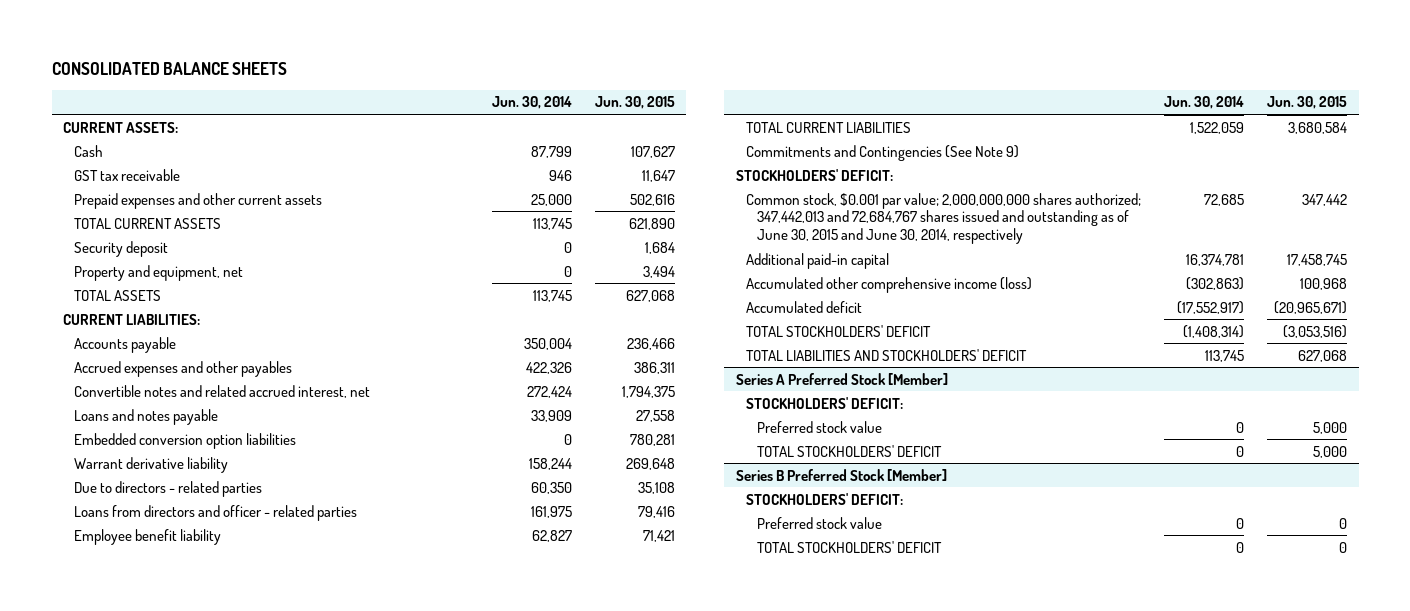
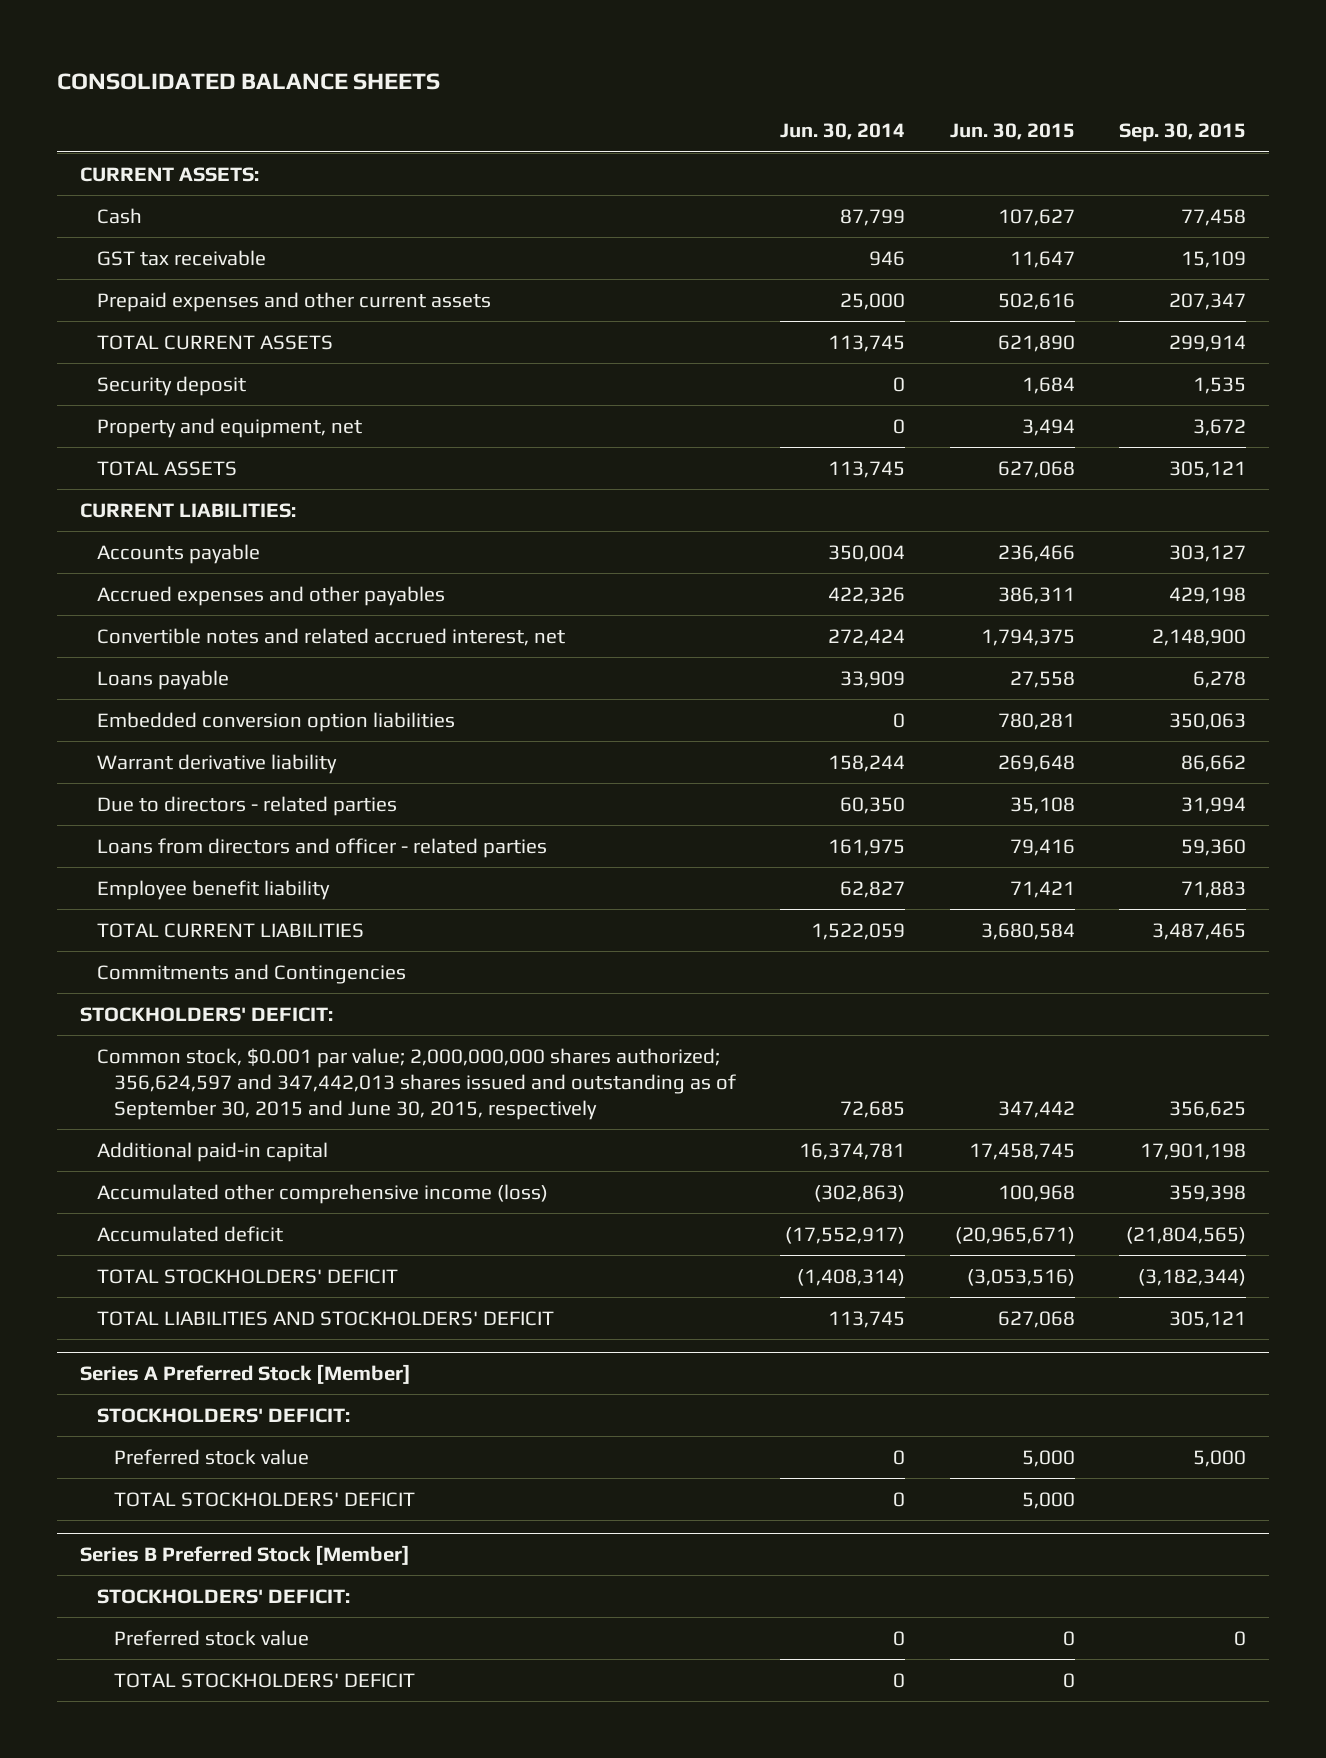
none -> [1119,123,1247,143] Sep. 30, 2015
[73,408,218,425] Loans and notes payable -> [96,669,229,690] Loans payable
[746,144,1020,161] Commitments and Contingencies (See Note 9) -> [96,963,406,984] Commitments and Contingencies
[746,192,1142,245] Common stock, $0.001 par value; 2,000,000,000 shares authorized; 347,442,013 and 72,684,767 shares issued and outstanding as of June 30, 2015 and June 30, 2014, respectively -> [96,1047,736,1120] Common stock, $0.001 par value; 2,000,000,000 shares authorized; 356,624,597 and 347,442,013 shares issued and outstanding as of September 30, 2015 and June 30, 2015, respectively

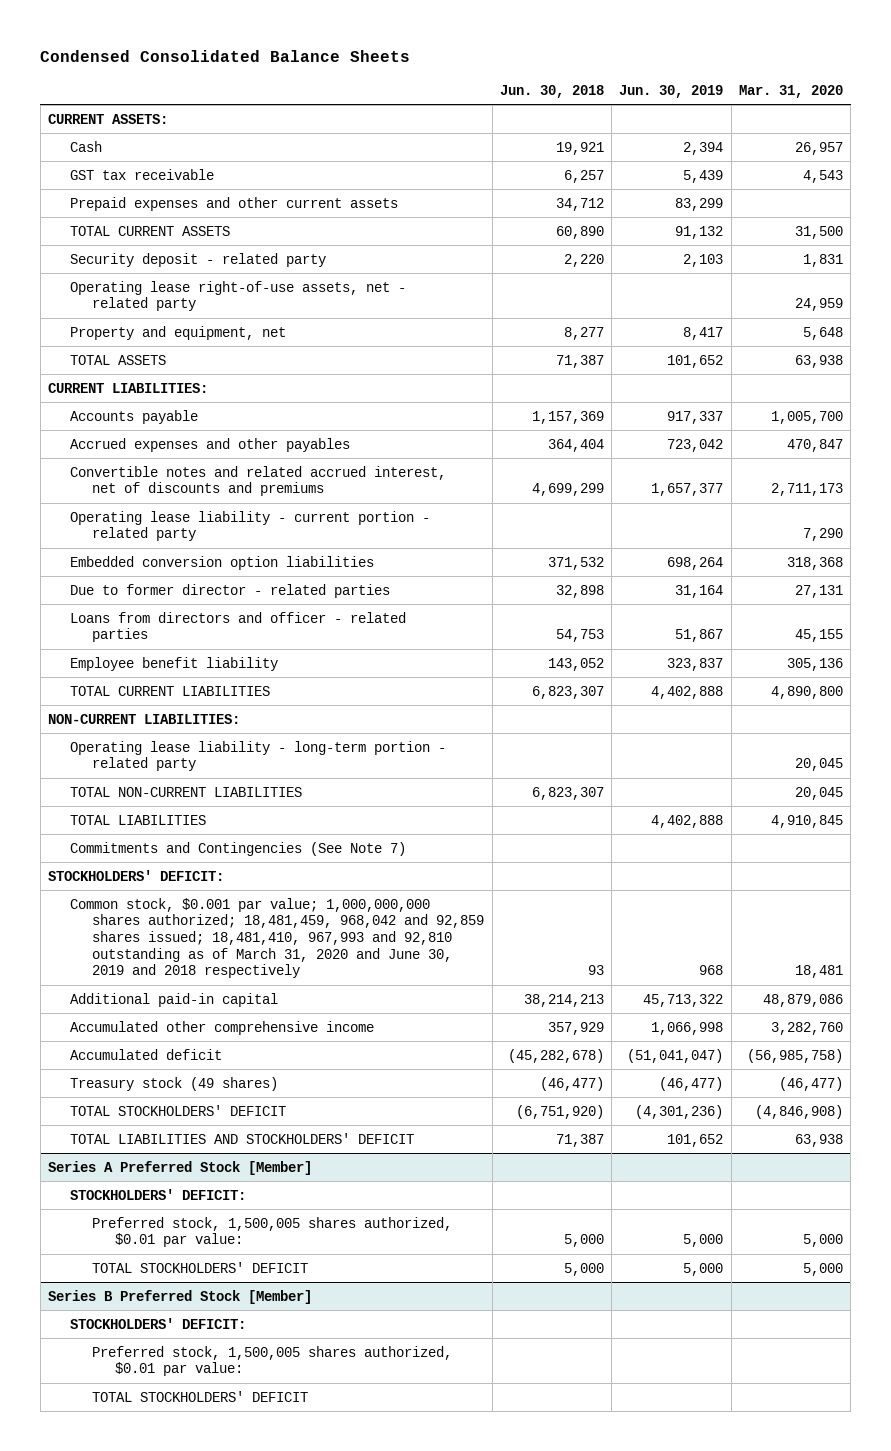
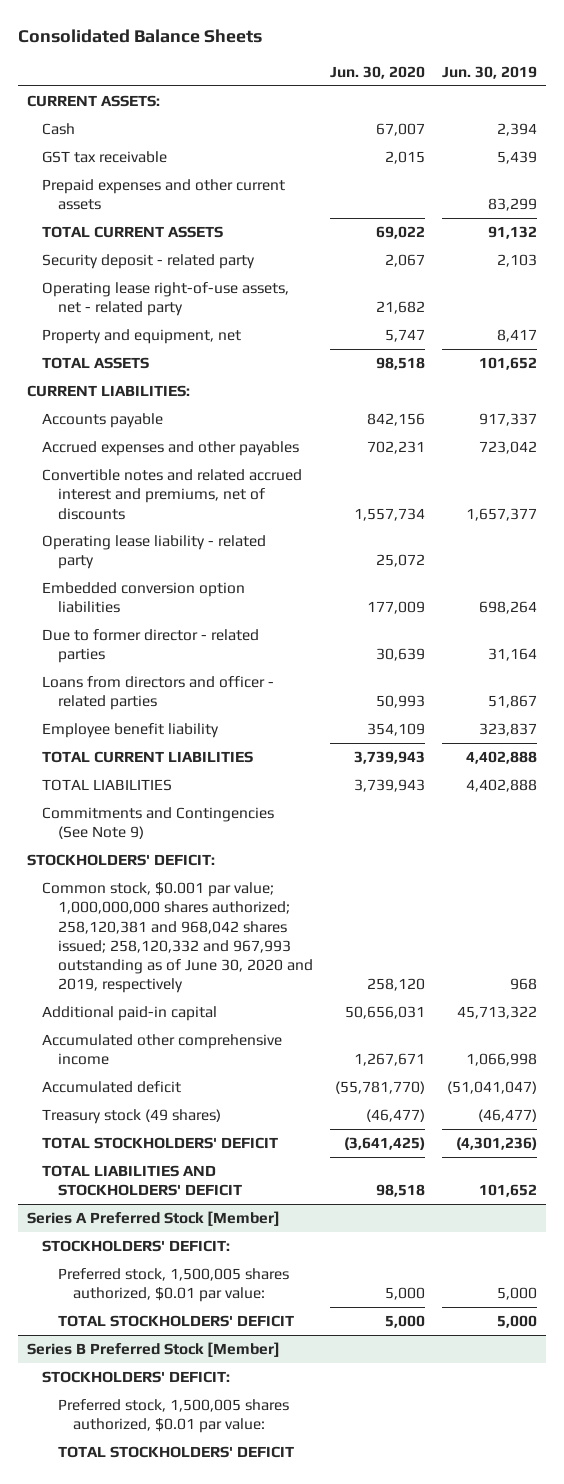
[40,50,411,63] Condensed Consolidated Balance Sheets -> [18,29,263,44] Consolidated Balance Sheets
[499,84,604,98] Jun. 30, 2018 -> none
[738,84,843,98] Mar. 31, 2020 -> none
none -> [330,65,426,79] Jun. 30, 2020
[70,465,447,497] Convertible notes and related accrued interest, net of discounts and premiums -> [42,468,303,520] Convertible notes and related accrued interest and premiums, net of discounts
[70,510,431,542] Operating lease liability - current portion - related party -> [42,534,267,570] Operating lease liability - related party
[48,713,241,724] NON-CURRENT LIABILITIES: -> none
[70,740,447,772] Operating lease liability - long-term portion - related party -> none
[70,786,303,797] TOTAL NON-CURRENT LIABILITIES -> none
[70,841,407,856] Commitments and Contingencies (See Note 7) -> [42,806,275,840] Commitments and Contingencies (See Note 9)
[70,897,485,979] Common stock, $0.001 par value; 1,000,000,000 shares authorized; 18,481,459, 968,042 and 92,859 shares issued; 18,481,410, 967,993 and 92,810 outstanding as of March 31, 2020 and June 30, 2019 and 2018 respectively -> [42,881,313,994] Common stock, $0.001 par value; 1,000,000,000 shares authorized; 258,120,381 and 968,042 shares issued; 258,120,332 and 967,993 outstanding as of June 30, 2020 and 2019, respectively

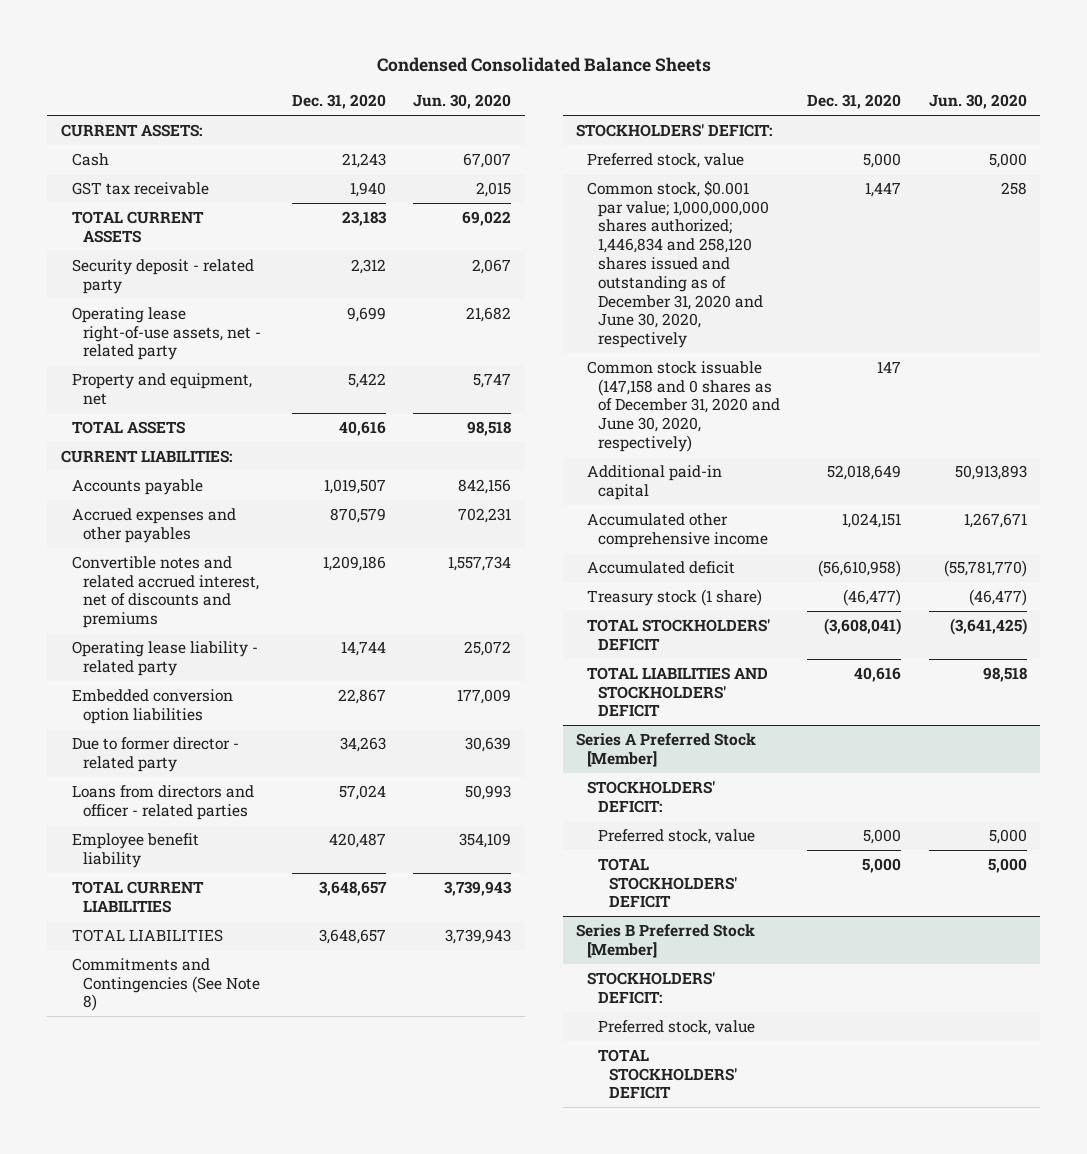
[18,29,263,44] Consolidated Balance Sheets -> [376,56,711,72] Condensed Consolidated Balance Sheets
[442,65,538,79] Jun. 30, 2019 -> none
none -> [291,94,386,110] Dec. 31, 2020
[42,178,286,211] Prepaid expenses and other current assets -> none
[42,468,303,520] Convertible notes and related accrued interest and premiums, net of discounts -> [71,555,259,629] Convertible notes and related accrued interest, net of discounts and premiums
[42,628,260,664] Due to former director - related parties -> [71,736,239,772] Due to former director - related party
[42,806,275,840] Commitments and Contingencies (See Note 9) -> [71,957,260,1012] Commitments and Contingencies (See Note 8)
none -> [587,152,745,168] Preferred stock, value
[42,881,313,994] Common stock, $0.001 par value; 1,000,000,000 shares authorized; 258,120,381 and 968,042 shares issued; 258,120,332 and 967,993 outstanding as of June 30, 2020 and 2019, respectively -> [587,180,770,349] Common stock, $0.001 par value; 1,000,000,000 shares authorized; 1,446,834 and 258,120 shares issued and outstanding as of December 31, 2020 and June 30, 2020, respectively
[367,978,426,992] 258,120 -> [1000,181,1027,195] 258
none -> [587,360,781,453] Common stock issuable (147,158 and 0 shares as of December 31, 2020 and June 30, 2020, respectively)
[345,1005,426,1019] 50,656,031 -> [954,464,1027,480] 50,913,893
[42,1108,222,1124] Treasury stock (49 shares) -> [587,588,763,606] Treasury stock (1 share)
[57,1267,289,1303] Preferred stock, 1,500,005 shares authorized, $0.01 par value: -> [598,828,756,844] Preferred stock, value
[57,1398,289,1434] Preferred stock, 1,500,005 shares authorized, $0.01 par value: -> [598,1019,756,1035] Preferred stock, value

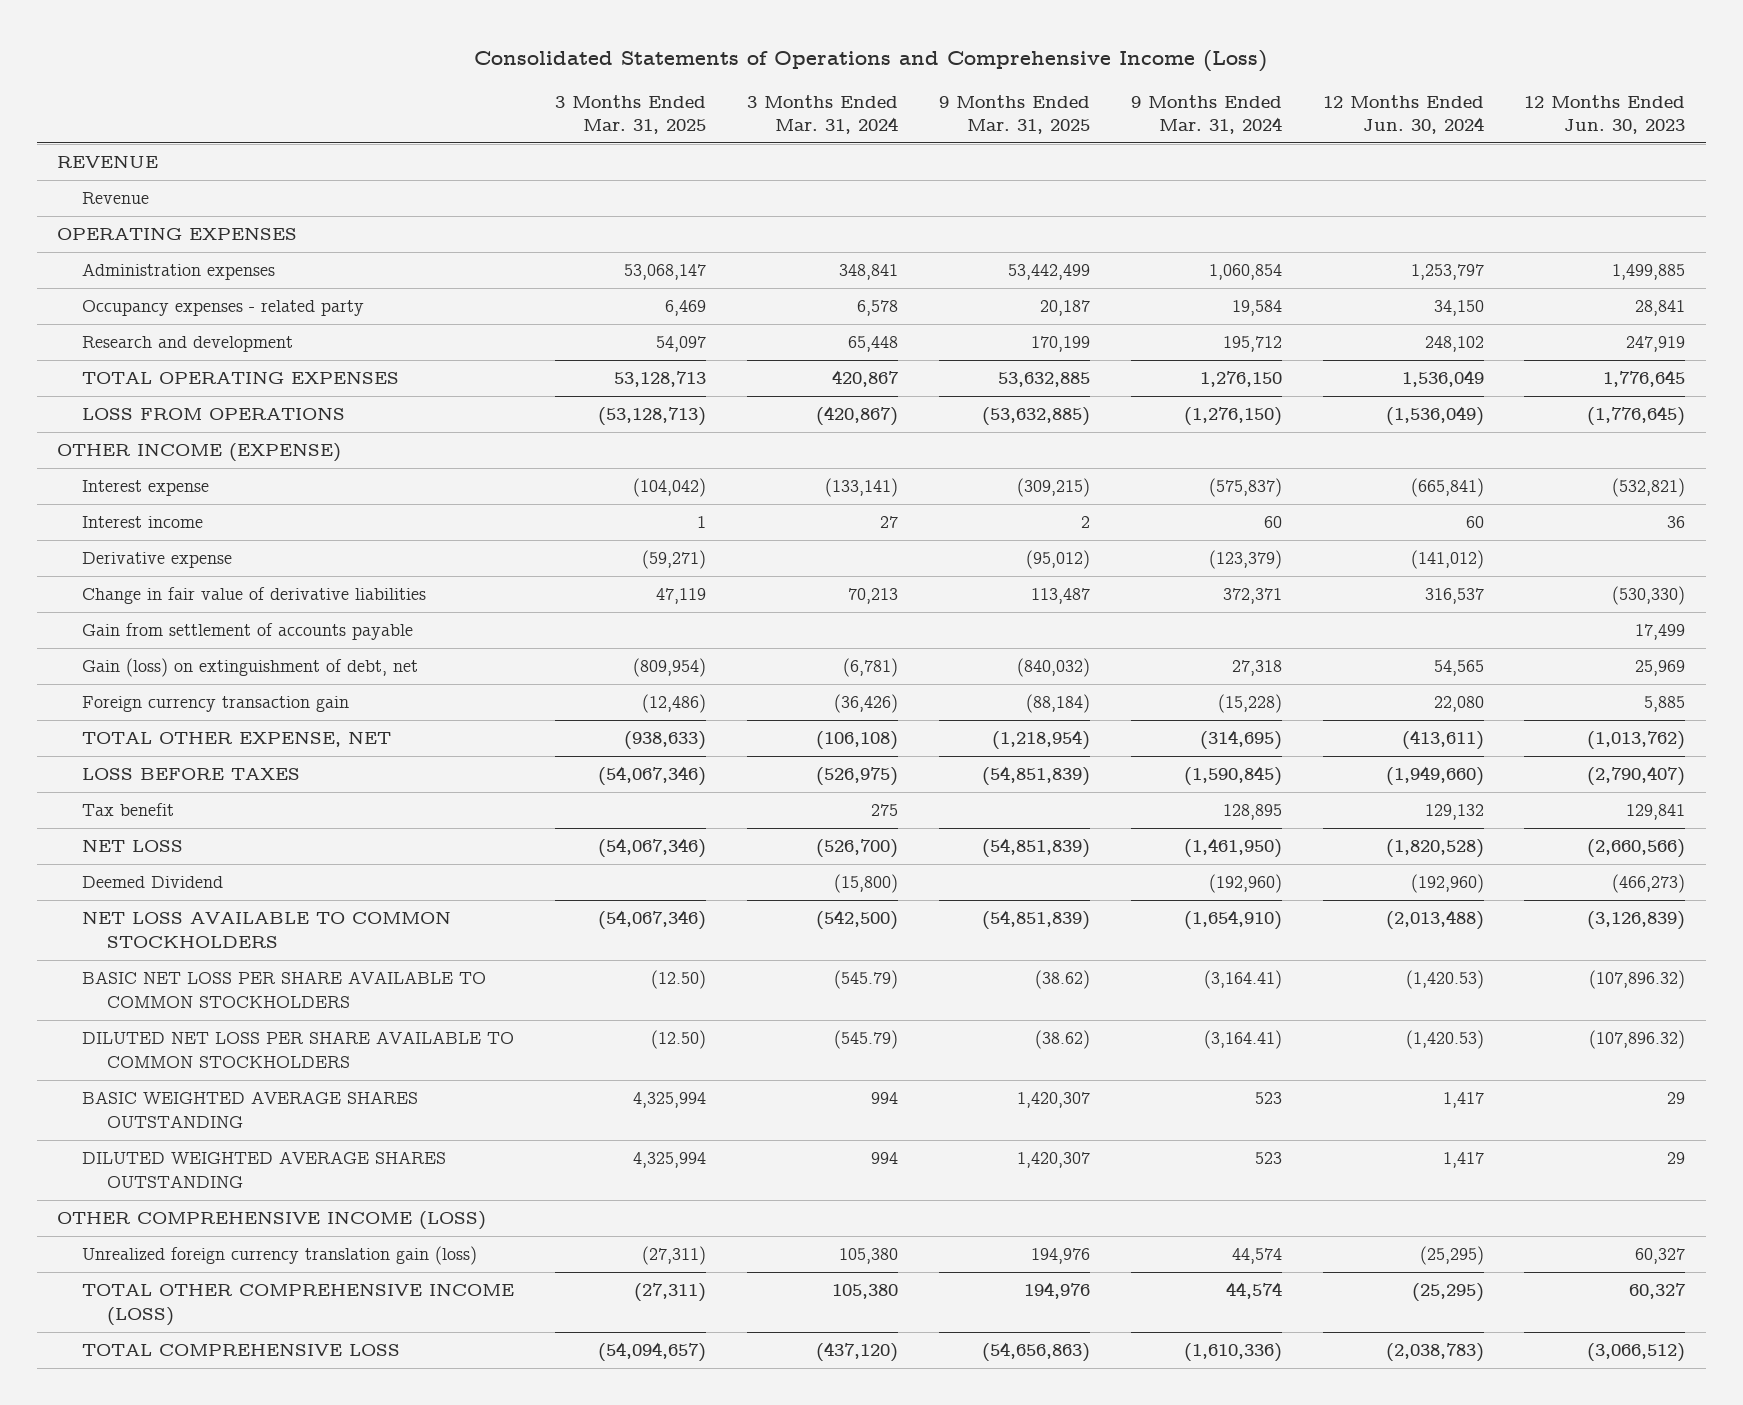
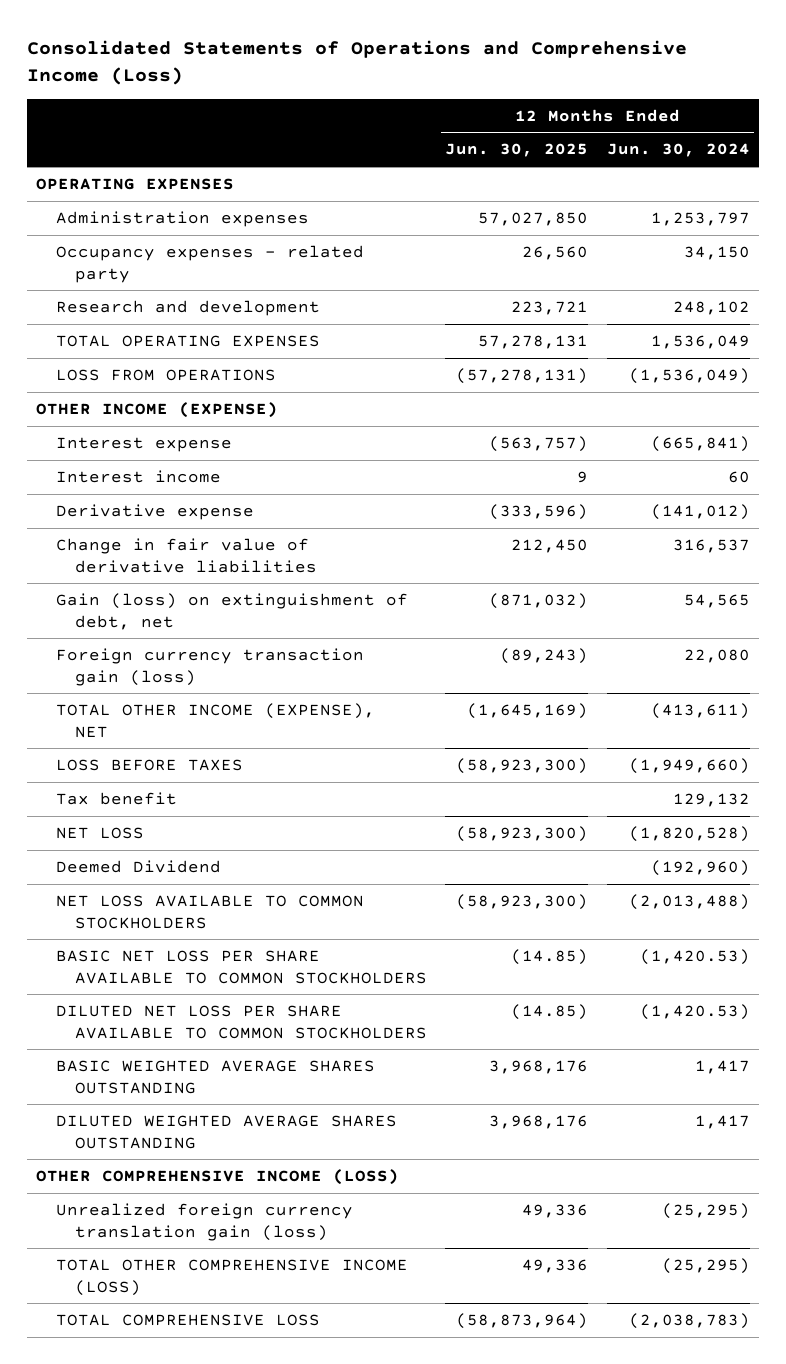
[555,94,707,134] 3 Months Ended Mar. 31, 2025 -> none
[747,94,899,134] 3 Months Ended Mar. 31, 2024 -> none
[938,94,1090,134] 9 Months Ended Mar. 31, 2025 -> none
[1130,94,1282,134] 9 Months Ended Mar. 31, 2024 -> none
[1524,94,1686,134] 12 Months Ended Jun. 30, 2023 -> none
none -> [445,143,589,158] Jun. 30, 2025
[57,155,159,169] REVENUE -> none
[82,192,150,205] Revenue -> none
[82,623,414,641] Gain from settlement of accounts payable -> none
[82,696,350,713] Foreign currency transaction gain -> [55,648,364,686] Foreign currency transaction gain (loss)
[82,731,392,748] TOTAL OTHER EXPENSE, NET -> [55,703,375,738] TOTAL OTHER INCOME (EXPENSE), NET

